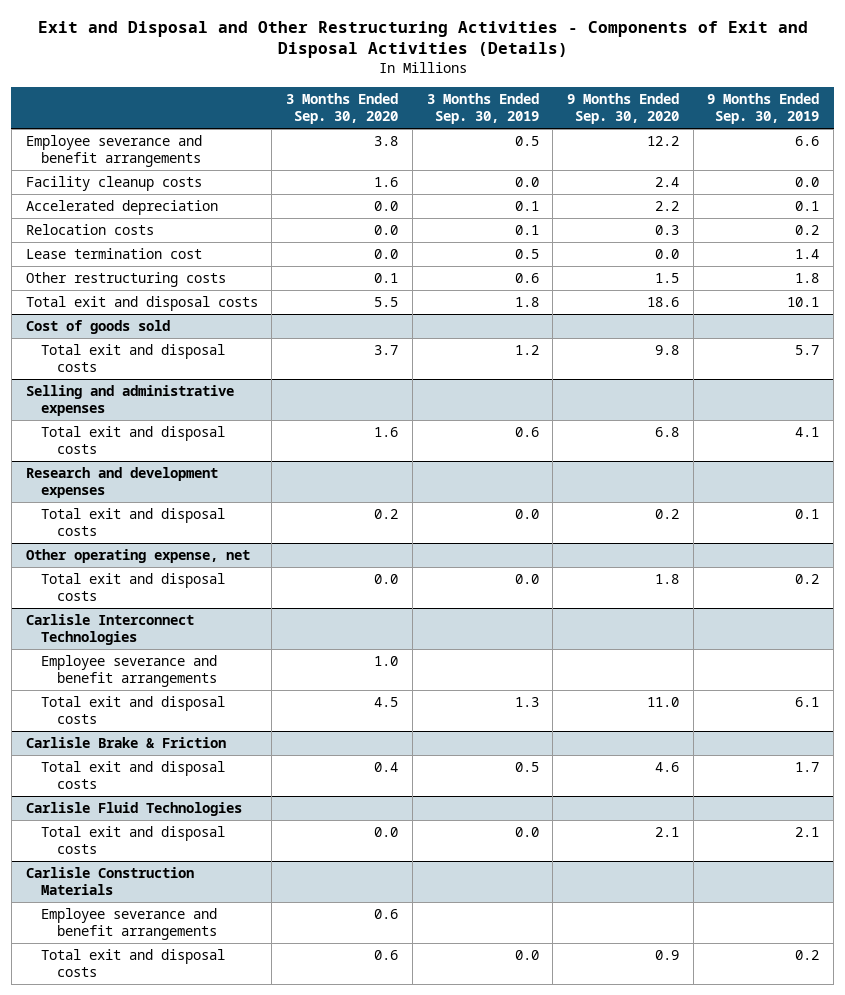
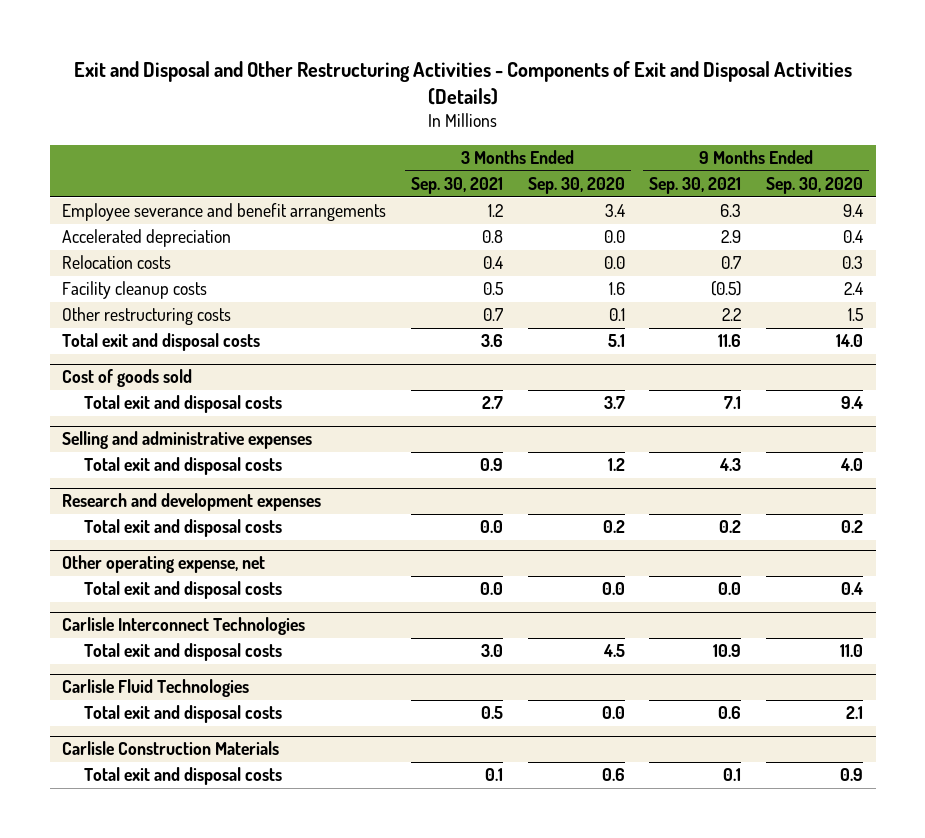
[426,92,539,125] 3 Months Ended Sep. 30, 2019 -> none
[707,92,820,125] 9 Months Ended Sep. 30, 2019 -> none
none -> [410,176,503,194] Sep. 30, 2021
none -> [649,176,742,194] Sep. 30, 2021
[374,135,399,146] 3.8 -> [604,204,625,218] 3.4
[647,135,680,146] 12.2 -> [843,204,864,218] 9.4
[655,200,680,211] 2.2 -> [843,230,864,244] 0.4
[25,247,202,259] Lease termination cost -> none
[25,175,202,191] Facility cleanup costs -> [62,281,208,300] Facility cleanup costs
[374,296,399,307] 5.5 -> [607,334,625,348] 5.1
[647,296,680,307] 18.6 -> [836,334,864,348] 14.0
[655,344,680,355] 9.8 -> [841,396,864,410] 9.4
[374,426,399,437] 1.6 -> [607,458,625,472] 1.2
[655,426,680,437] 6.8 -> [840,458,864,472] 4.0
[655,573,680,584] 1.8 -> [841,582,864,596] 0.4
[41,654,218,688] Employee severance and benefit arrangements -> none
[25,736,226,748] Carlisle Brake & Friction -> none
[41,760,226,790] Total exit and disposal costs -> none
[41,907,218,941] Employee severance and benefit arrangements -> none

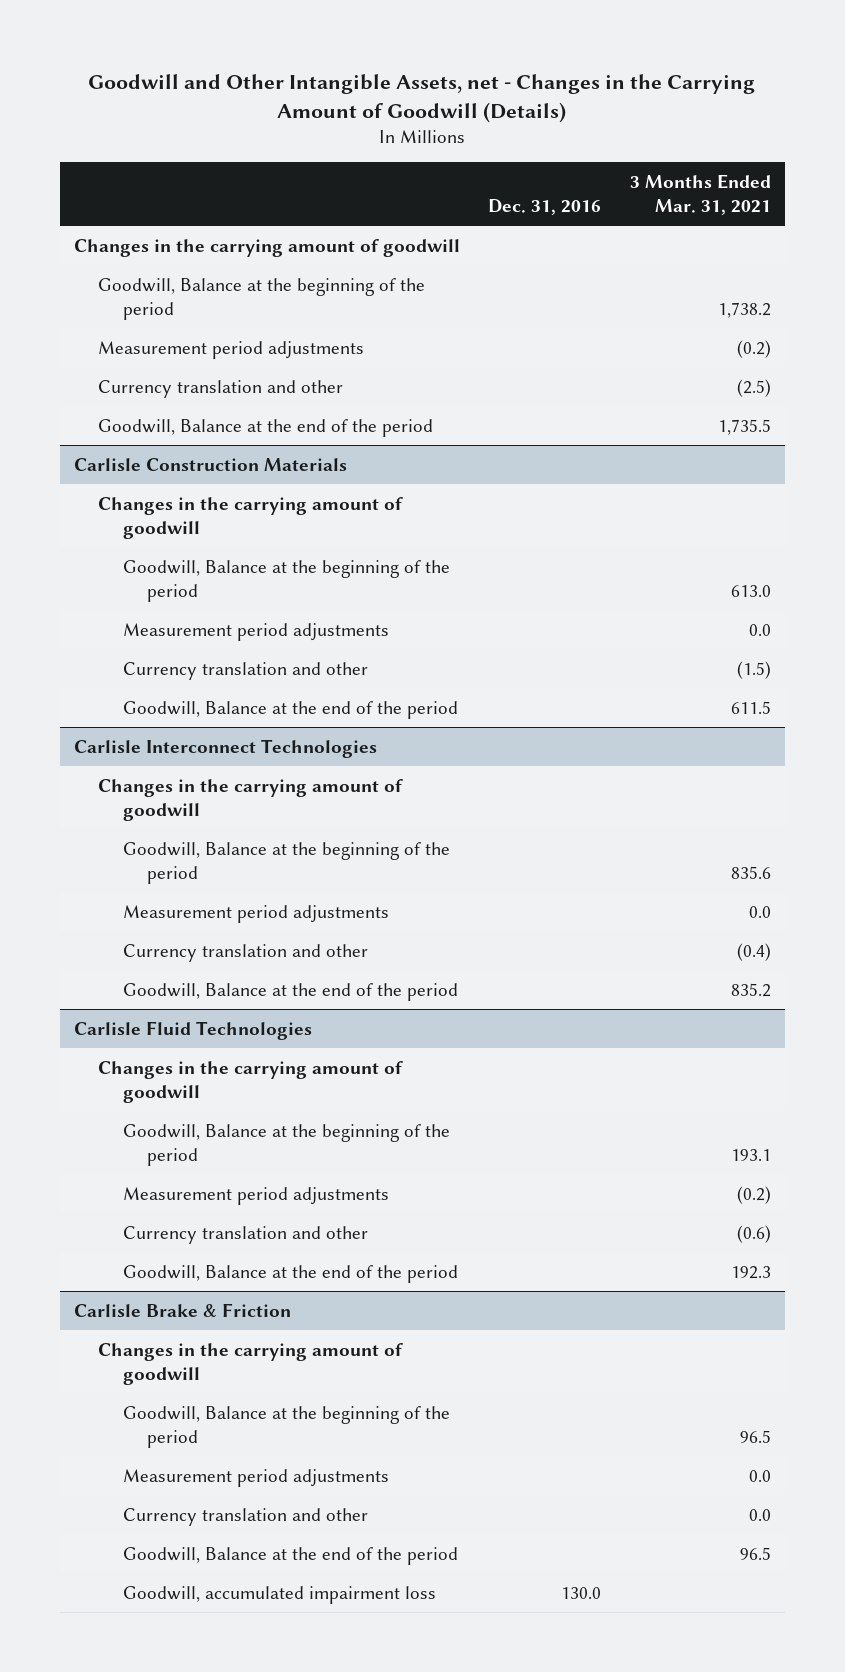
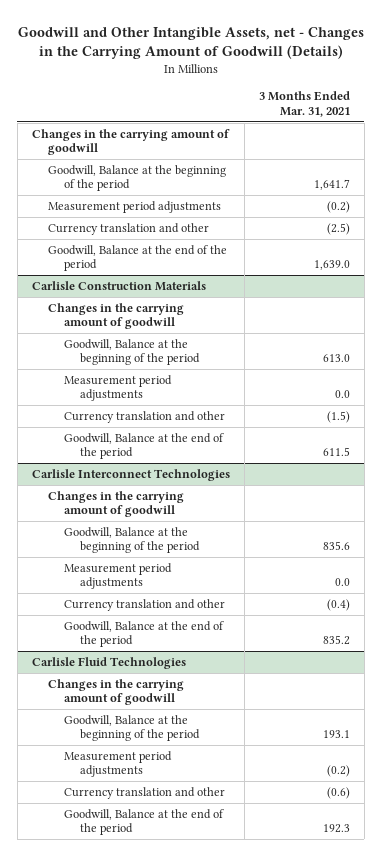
[488,198,602,215] Dec. 31, 2016 -> none
[717,301,771,318] 1,738.2 -> [313,179,350,191] 1,641.7
[717,418,771,435] 1,735.5 -> [313,260,350,271] 1,639.0
[73,1302,291,1317] Carlisle Brake & Friction -> none
[98,1342,404,1385] Changes in the carrying amount of goodwill -> none
[122,1405,450,1448] Goodwill, Balance at the beginning of the period -> none
[122,1468,389,1487] Measurement period adjustments -> none
[122,1507,368,1526] Currency translation and other -> none
[122,1546,458,1565] Goodwill, Balance at the end of the period -> none
[122,1585,436,1604] Goodwill, accumulated impairment loss -> none

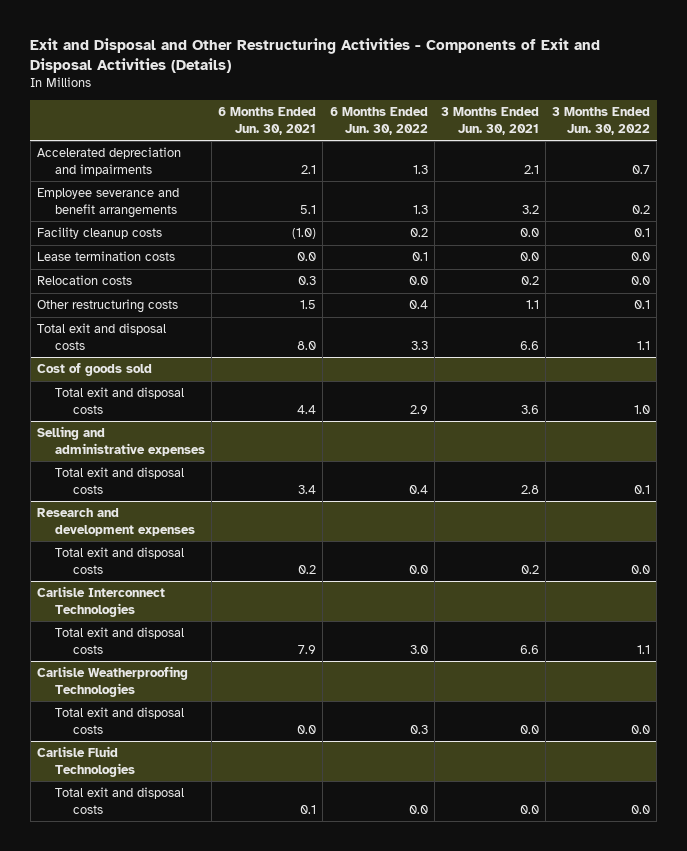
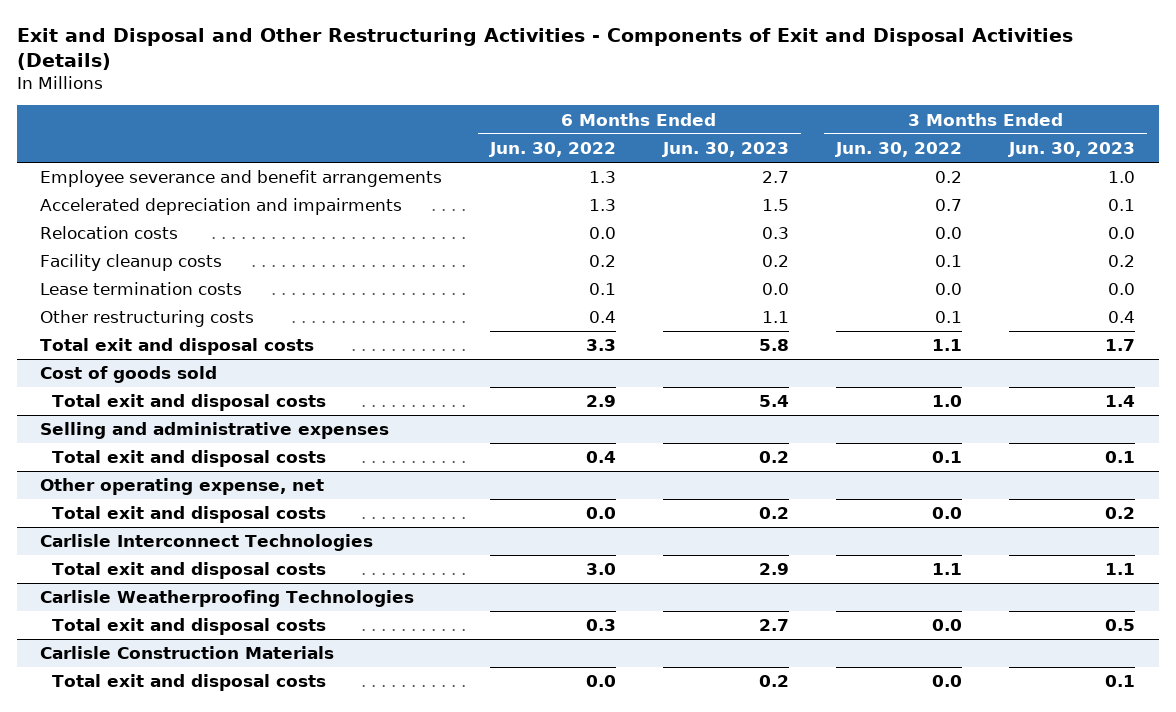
[218,107,317,135] 6 Months Ended Jun. 30, 2021 -> none
[440,107,539,135] 3 Months Ended Jun. 30, 2021 -> none
none -> [661,142,789,158] Jun. 30, 2023
none -> [1008,142,1136,158] Jun. 30, 2023
[36,147,181,176] Accelerated depreciation and impairments -> [40,198,403,216] Accelerated depreciation and impairments
[36,275,132,286] Relocation costs -> [40,226,179,240] Relocation costs
[36,508,195,536] Research and development expenses -> none
none -> [40,478,325,496] Other operating expense, net
[36,746,135,777] Carlisle Fluid Technologies -> none
none -> [40,646,335,660] Carlisle Construction Materials

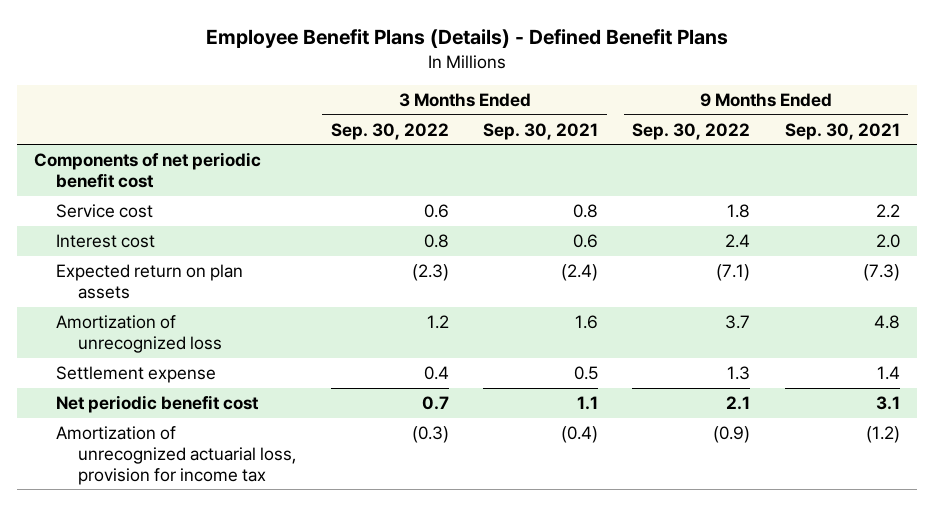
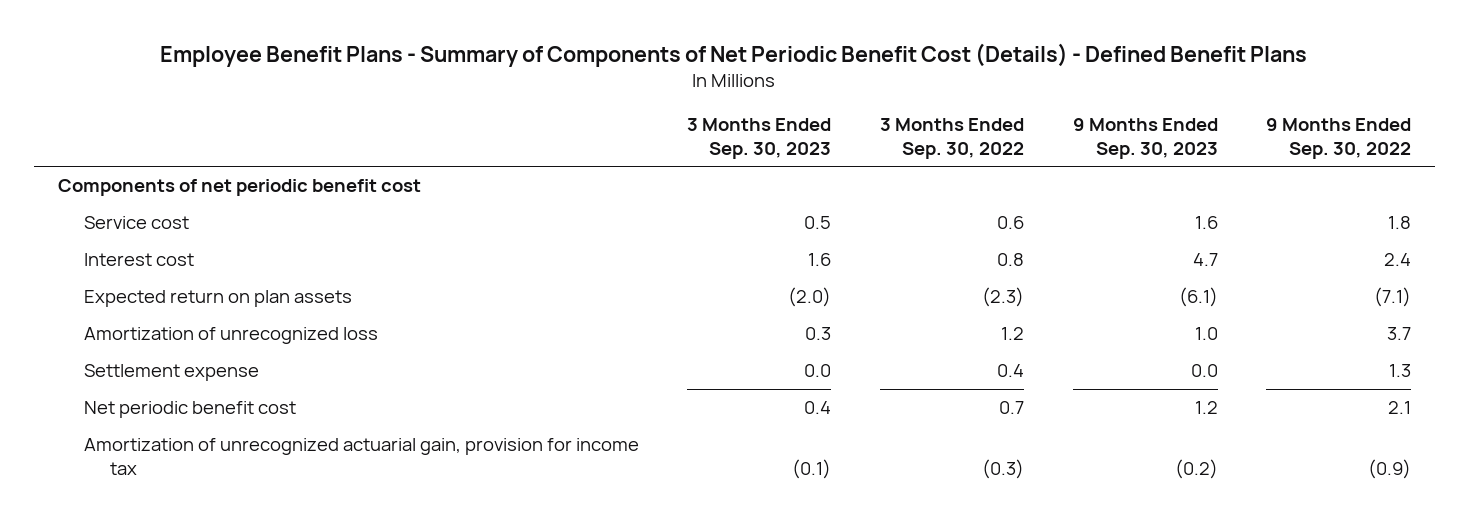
[206,29,729,49] Employee Benefit Plans (Details) - Defined Benefit Plans -> [160,43,1308,68] Employee Benefit Plans - Summary of Components of Net Periodic Benefit Cost (Details) - Defined Benefit Plans
[483,122,599,140] Sep. 30, 2021 -> none
[784,122,900,140] Sep. 30, 2021 -> none
none -> [687,118,832,159] 3 Months Ended Sep. 30, 2023
none -> [1072,118,1218,159] 9 Months Ended Sep. 30, 2023
[56,426,297,485] Amortization of unrecognized actuarial loss, provision for income tax -> [83,438,639,475] Amortization of unrecognized actuarial gain, provision for income tax

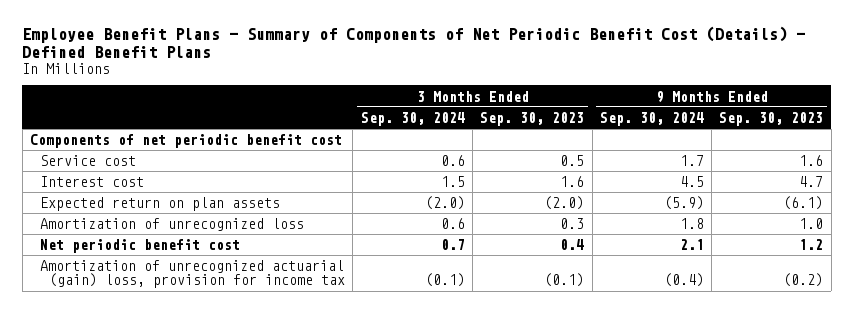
[879,118,1024,159] 3 Months Ended Sep. 30, 2022 -> none
[1266,118,1412,159] 9 Months Ended Sep. 30, 2022 -> none
none -> [360,112,465,127] Sep. 30, 2024
none -> [599,112,704,127] Sep. 30, 2024
[83,364,259,382] Settlement expense -> none
[83,438,639,475] Amortization of unrecognized actuarial gain, provision for income tax -> [39,260,346,289] Amortization of unrecognized actuarial (gain) loss, provision for income tax

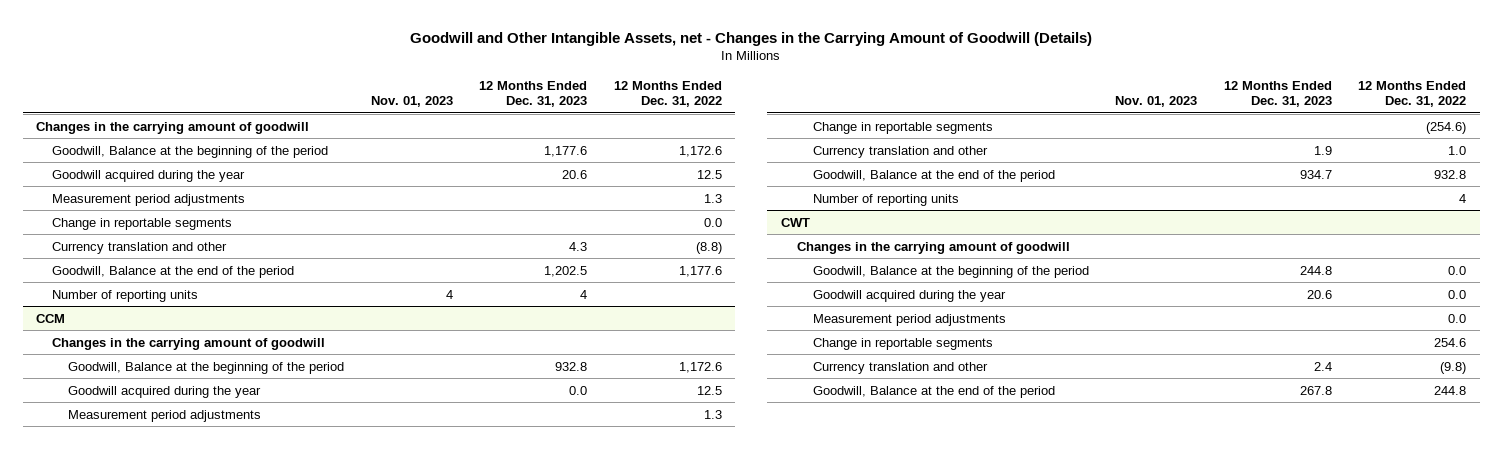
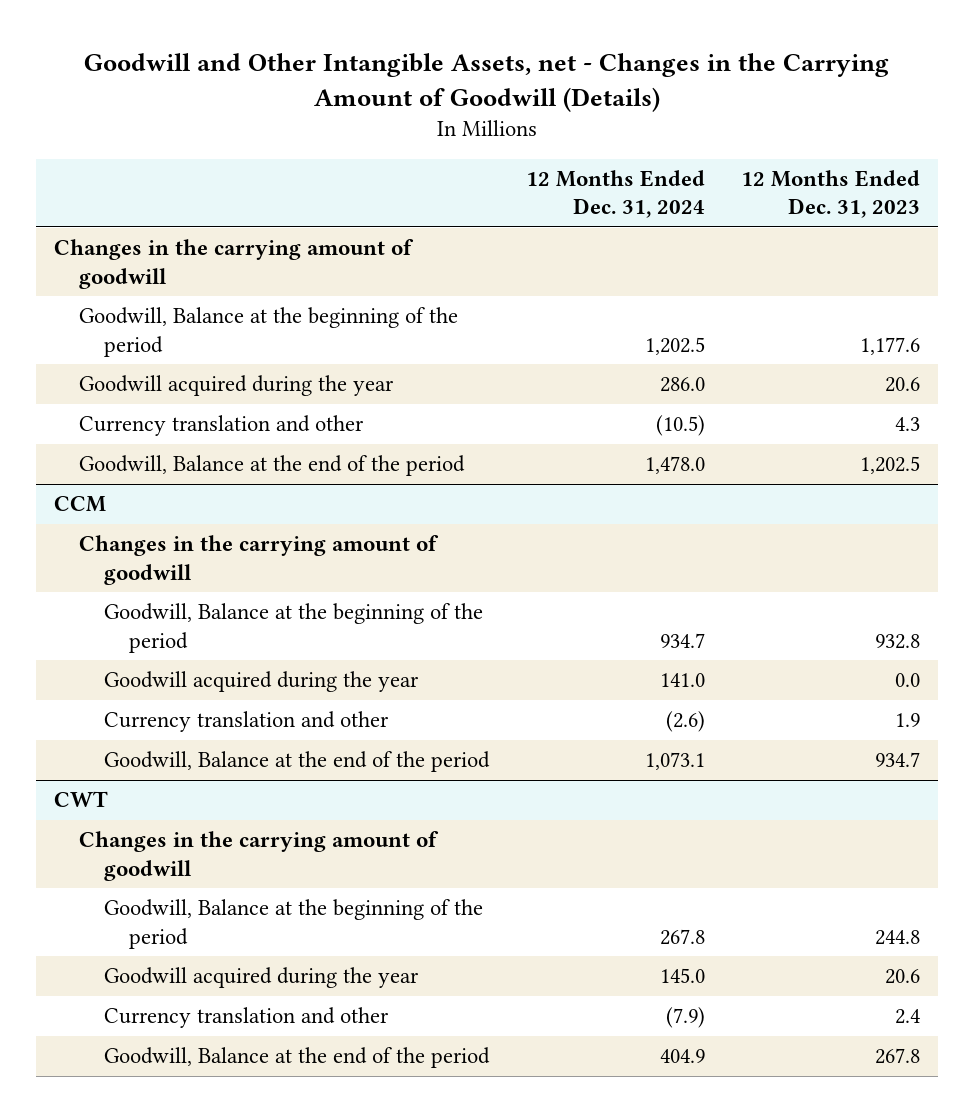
[370,95,453,107] Nov. 01, 2023 -> none
[613,80,722,107] 12 Months Ended Dec. 31, 2022 -> none
none -> [525,169,705,219] 12 Months Ended Dec. 31, 2024
[52,193,246,206] Measurement period adjustments -> none
[52,217,233,230] Change in reportable segments -> none
[52,289,199,302] Number of reporting units -> none
[68,409,262,422] Measurement period adjustments -> none
[812,121,993,134] Change in reportable segments -> none
[812,193,959,206] Number of reporting units -> none
[812,313,1006,326] Measurement period adjustments -> none
[812,337,993,350] Change in reportable segments -> none

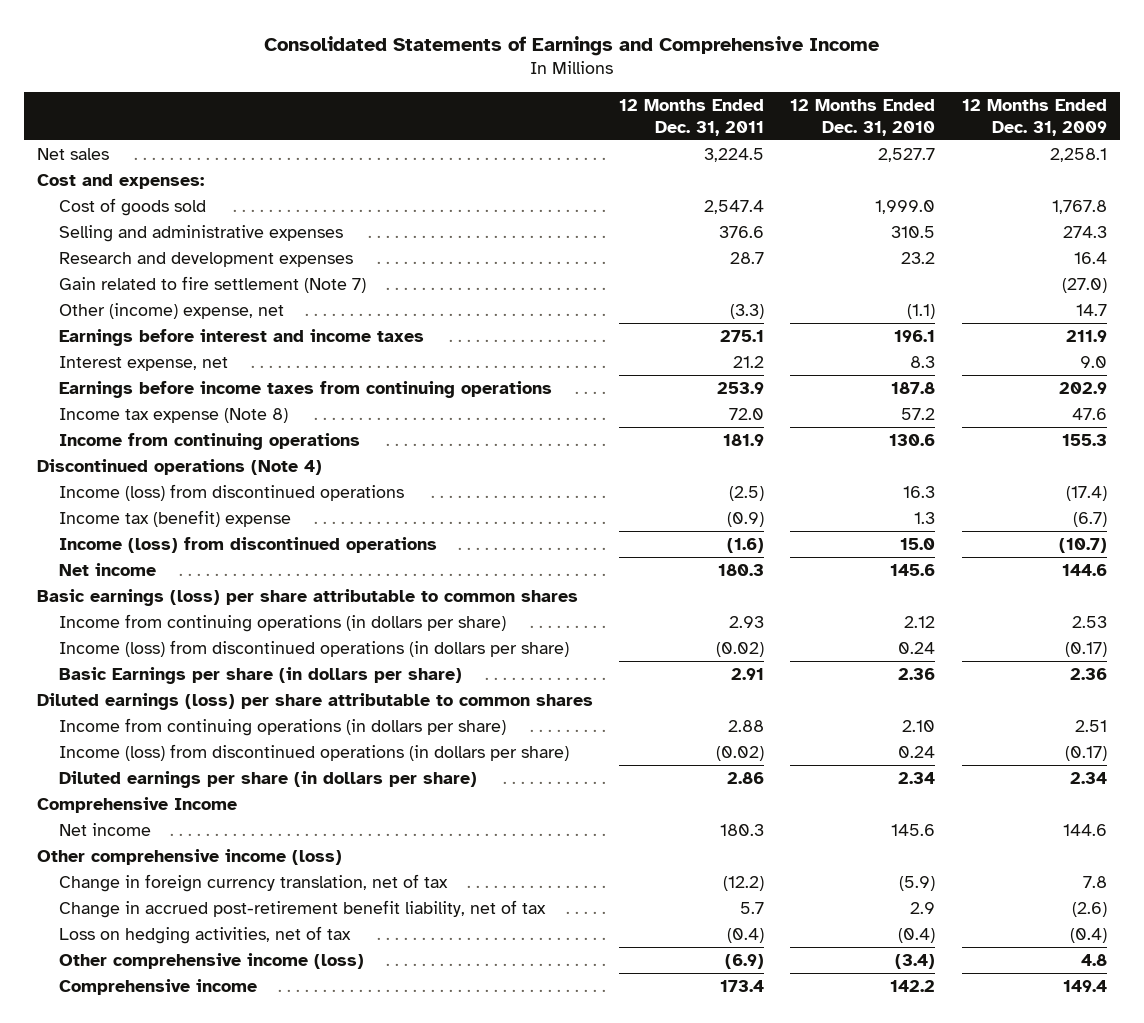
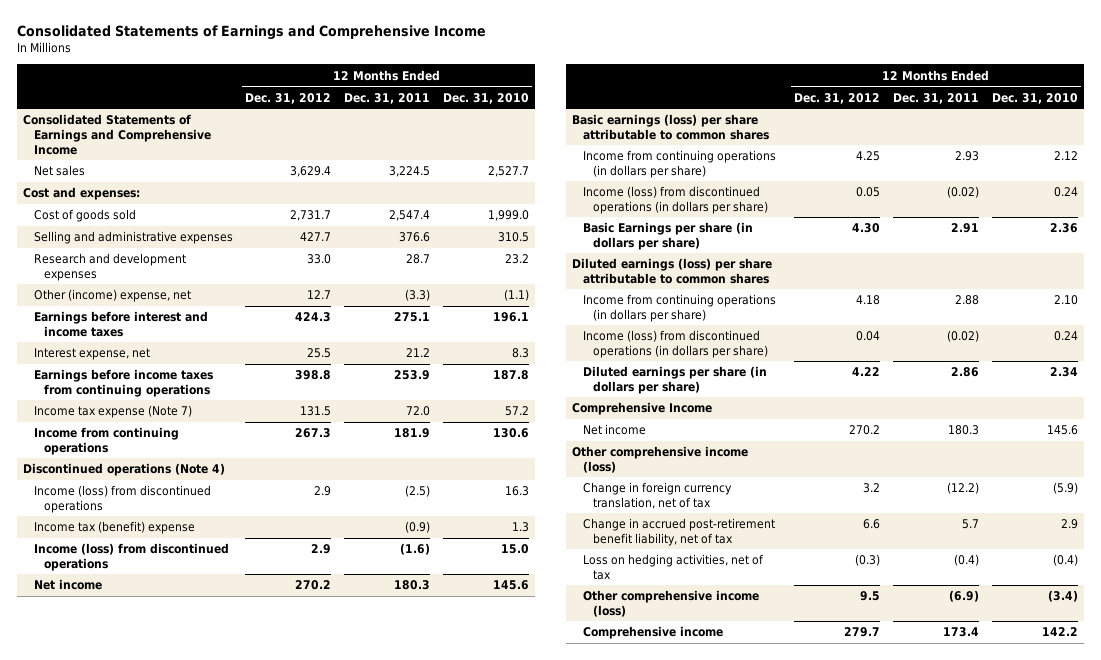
[961,98,1107,136] 12 Months Ended Dec. 31, 2009 -> none
none -> [245,92,332,104] Dec. 31, 2012
none -> [23,114,211,155] Consolidated Statements of Earnings and Comprehensive Income
[59,275,367,293] Gain related to fire settlement (Note 7) -> none
[59,407,289,423] Income tax expense (Note 8) -> [33,405,192,419] Income tax expense (Note 7)

